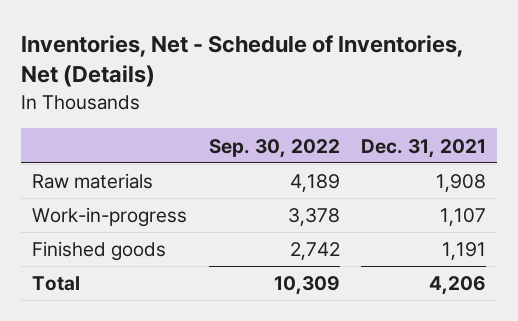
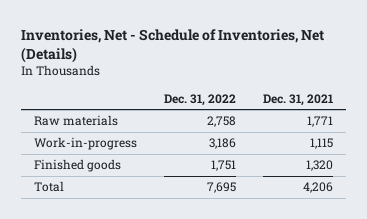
[208,138,340,158] Sep. 30, 2022 -> none
none -> [164,93,237,106] Dec. 31, 2022
[436,174,487,193] 1,908 -> [306,116,333,128] 1,771
[440,208,487,227] 1,107 -> [309,138,333,150] 1,115
[442,242,487,261] 1,191 -> [305,160,333,172] 1,320

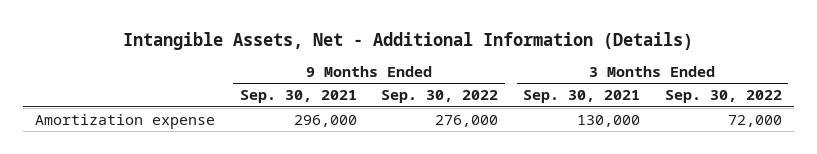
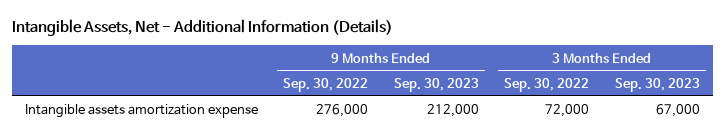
[239,90,357,104] Sep. 30, 2021 -> none
[523,90,641,104] Sep. 30, 2021 -> none
none -> [393,77,479,92] Sep. 30, 2023
none -> [614,77,700,92] Sep. 30, 2023
[34,113,215,129] Amortization expense -> [24,104,258,119] Intangible assets amortization expense

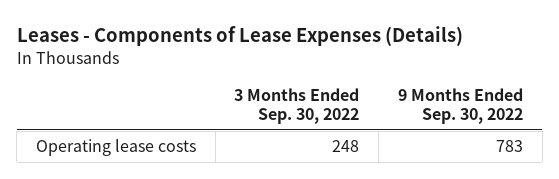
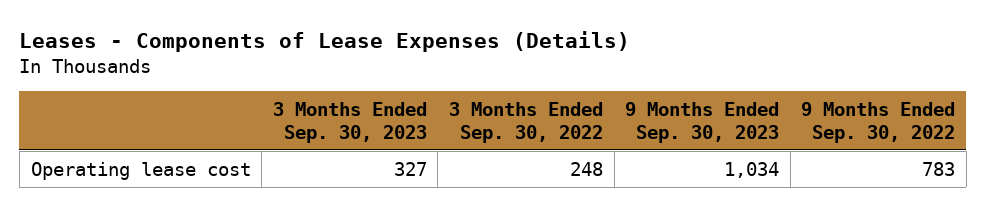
none -> [272,101,427,143] 3 Months Ended Sep. 30, 2023
none -> [625,101,780,143] 9 Months Ended Sep. 30, 2023
[35,139,196,157] Operating lease costs -> [30,161,251,180] Operating lease cost

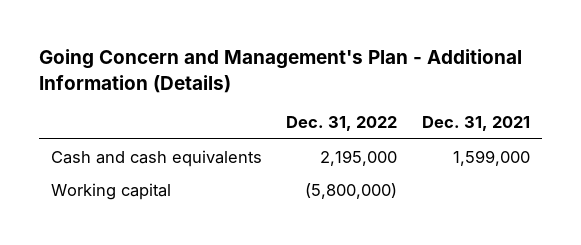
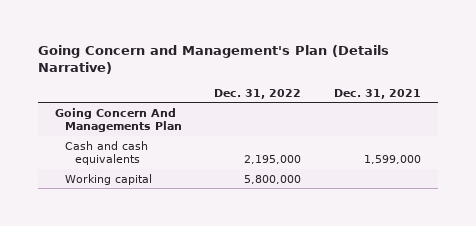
[38,49,522,93] Going Concern and Management's Plan - Additional Information (Details) -> [38,45,390,75] Going Concern and Management's Plan (Details Narrative)
none -> [54,107,182,133] Going Concern And Managements Plan
[305,182,398,199] (5,800,000) -> [244,174,302,184] 5,800,000

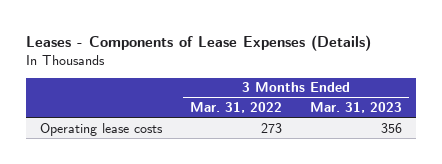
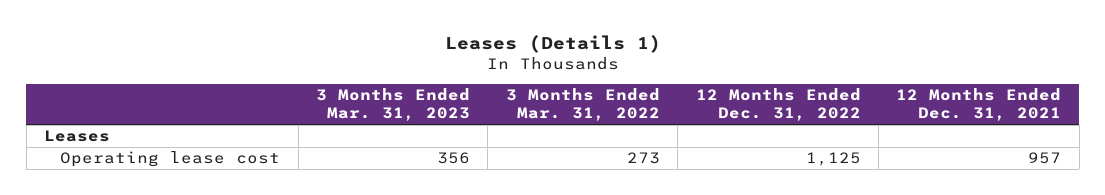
[26,34,372,51] Leases - Components of Lease Expenses (Details) -> [444,35,661,54] Leases (Details 1)
none -> [695,88,861,122] 12 Months Ended Dec. 31, 2022
none -> [896,88,1062,122] 12 Months Ended Dec. 31, 2021
none -> [43,130,110,143] Leases
[40,122,164,136] Operating lease costs -> [60,151,281,168] Operating lease cost

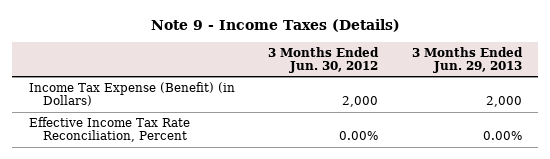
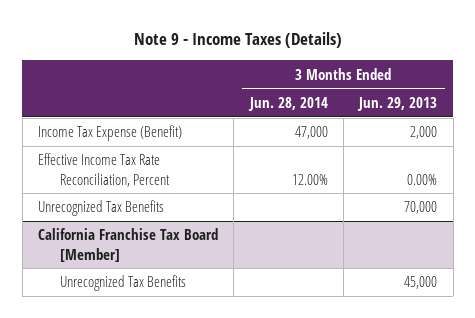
[268,46,380,74] 3 Months Ended Jun. 30, 2012 -> none
none -> [247,96,328,111] Jun. 28, 2014
[28,81,235,107] Income Tax Expense (Benefit) (in Dollars) -> [37,125,182,142] Income Tax Expense (Benefit)
none -> [37,200,164,217] Unrecognized Tax Benefits
none -> [37,228,218,262] California Franchise Tax Board [Member]
none -> [59,275,186,292] Unrecognized Tax Benefits

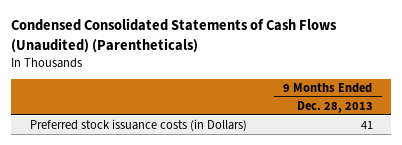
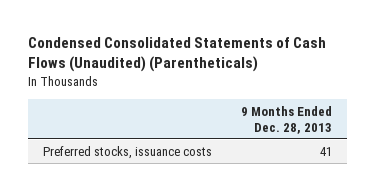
[29,119,247,133] Preferred stock issuance costs (in Dollars) -> [42,146,212,160] Preferred stocks, issuance costs

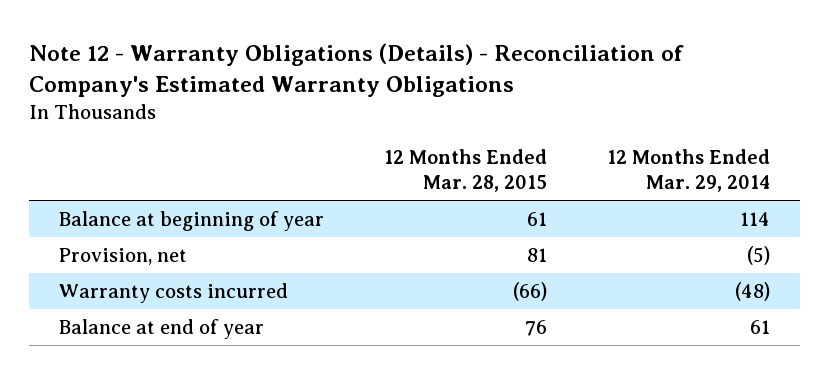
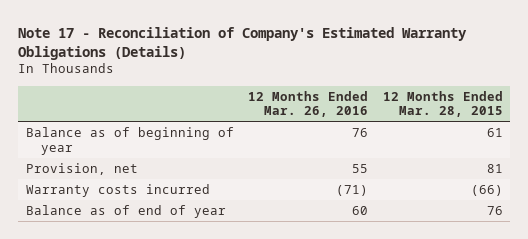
[29,42,685,97] Note 12 - Warranty Obligations (Details) - Reconciliation of Company's Estimated Warranty Obligations -> [18,26,468,60] Note 17 - Reconciliation of Company's Estimated Warranty Obligations (Details)
[606,149,770,193] 12 Months Ended Mar. 29, 2014 -> none
none -> [248,90,369,118] 12 Months Ended Mar. 26, 2016
[59,210,325,231] Balance at beginning of year -> [25,126,234,155] Balance as of beginning of year
[59,318,265,339] Balance at end of year -> [25,204,226,218] Balance as of end of year

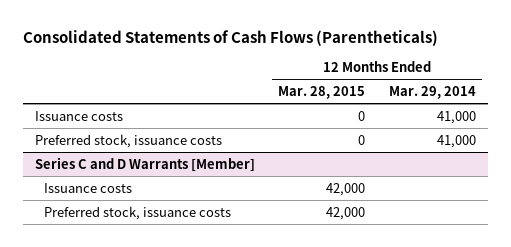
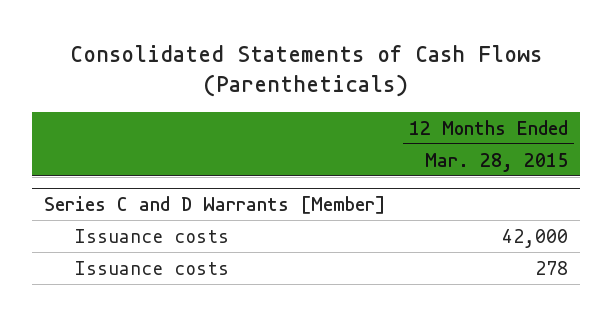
[388,86,476,100] Mar. 29, 2014 -> none
[34,110,123,121] Issuance costs -> none
[34,133,222,148] Preferred stock, issuance costs -> none
[43,205,231,220] Preferred stock, issuance costs -> [73,260,229,275] Issuance costs
[326,206,366,220] 42,000 -> [535,260,569,275] 278

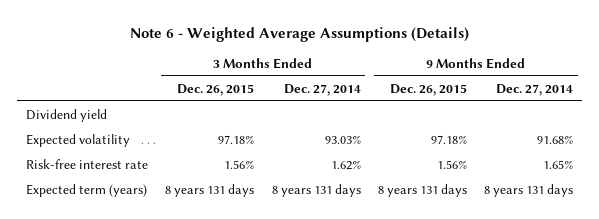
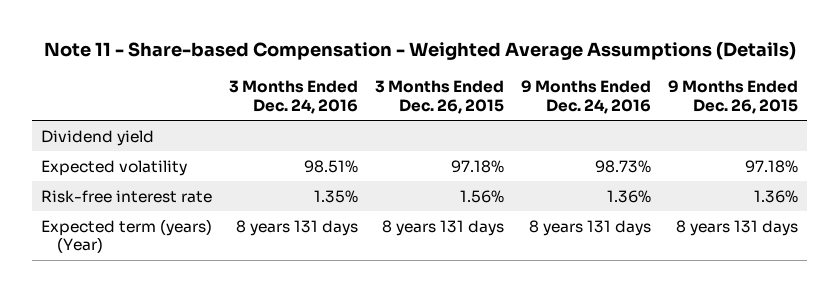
[129,26,469,42] Note 6 - Weighted Average Assumptions (Details) -> [43,42,796,61] Note 11 - Share-based Compensation - Weighted Average Assumptions (Details)
[283,83,361,96] Dec. 27, 2014 -> none
[496,83,574,96] Dec. 27, 2014 -> none
none -> [228,80,358,115] 3 Months Ended Dec. 24, 2016
none -> [521,80,652,115] 9 Months Ended Dec. 24, 2016
[436,159,467,169] 1.56% -> [754,189,799,203] 1.36%
[25,183,147,197] Expected term (years) -> [40,218,212,254] Expected term (years) (Year)

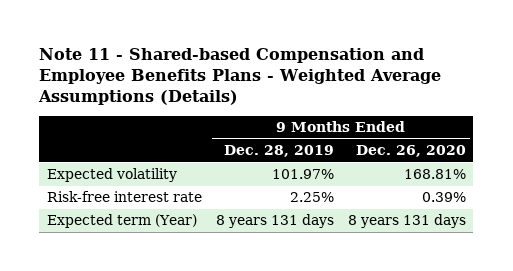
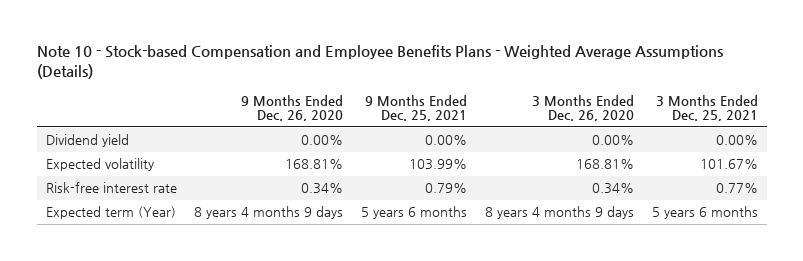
[38,48,442,106] Note 11 - Shared-based Compensation and Employee Benefits Plans - Weighted Average Assumptions (Details) -> [36,45,723,79] Note 10 - Stock-based Compensation and Employee Benefits Plans - Weighted Average Assumptions (Details)
[223,145,334,158] Dec. 28, 2019 -> none
none -> [365,94,468,122] 9 Months Ended Dec. 25, 2021
none -> [532,94,635,122] 3 Months Ended Dec. 26, 2020
none -> [655,94,758,122] 3 Months Ended Dec. 25, 2021
none -> [45,134,129,148] Dividend yield
[422,192,467,203] 0.39% -> [301,183,344,195] 0.34%
[348,214,467,229] 8 years 131 days -> [194,206,344,220] 8 years 4 months 9 days

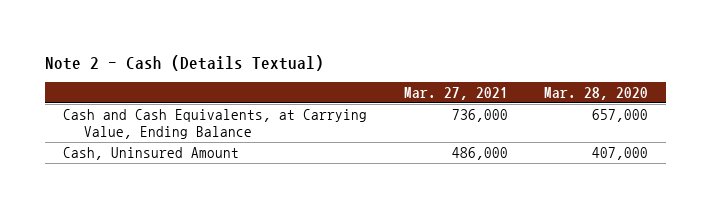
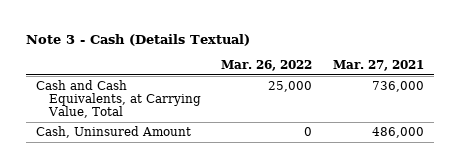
[45,54,325,71] Note 2 - Cash (Details Textual) -> [25,33,250,46] Note 3 - Cash (Details Textual)
[543,87,648,101] Mar. 28, 2020 -> none
none -> [221,60,313,72] Mar. 26, 2022
[63,108,368,139] Cash and Cash Equivalents, at Carrying Value, Ending Balance -> [36,80,201,119] Cash and Cash Equivalents, at Carrying Value, Total

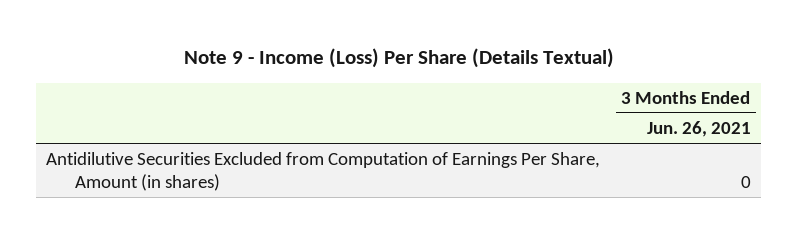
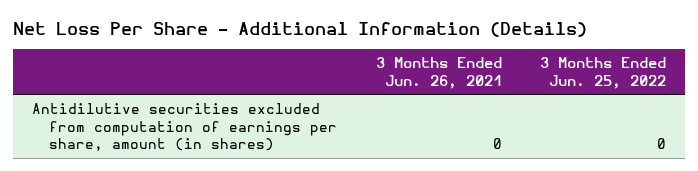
[183,48,614,69] Note 9 - Income (Loss) Per Share (Details Textual) -> [12,21,587,37] Net Loss Per Share - Additional Information (Details)
none -> [539,57,666,89] 3 Months Ended Jun. 25, 2022
[46,152,601,192] Antidilutive Securities Excluded from Computation of Earnings Per Share, Amount (in shares) -> [31,103,338,152] Antidilutive securities excluded from computation of earnings per share, amount (in shares)

